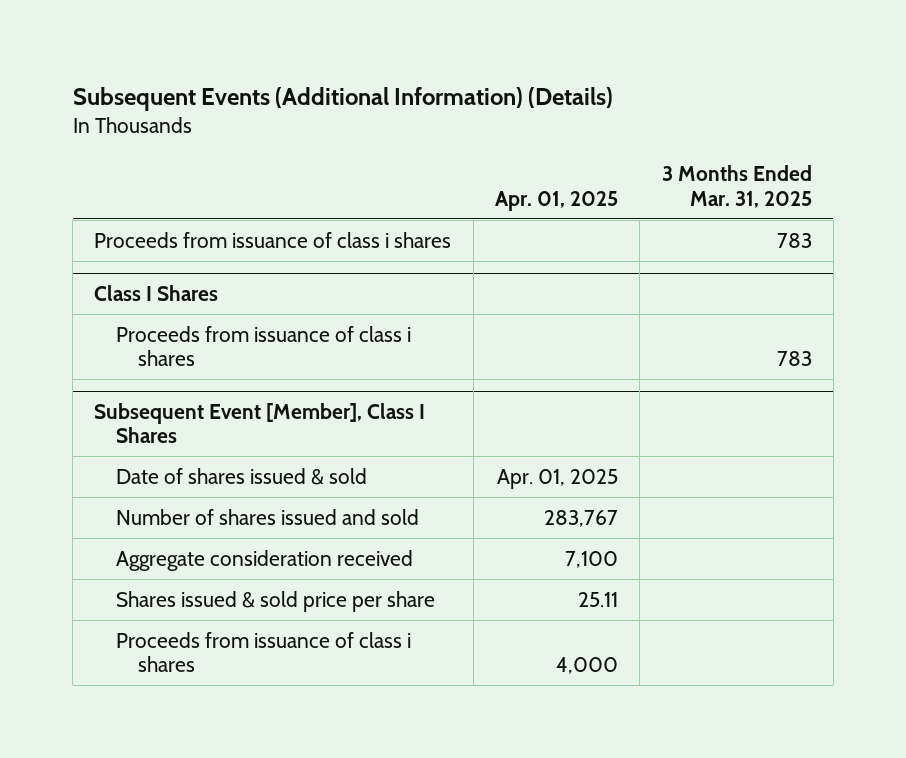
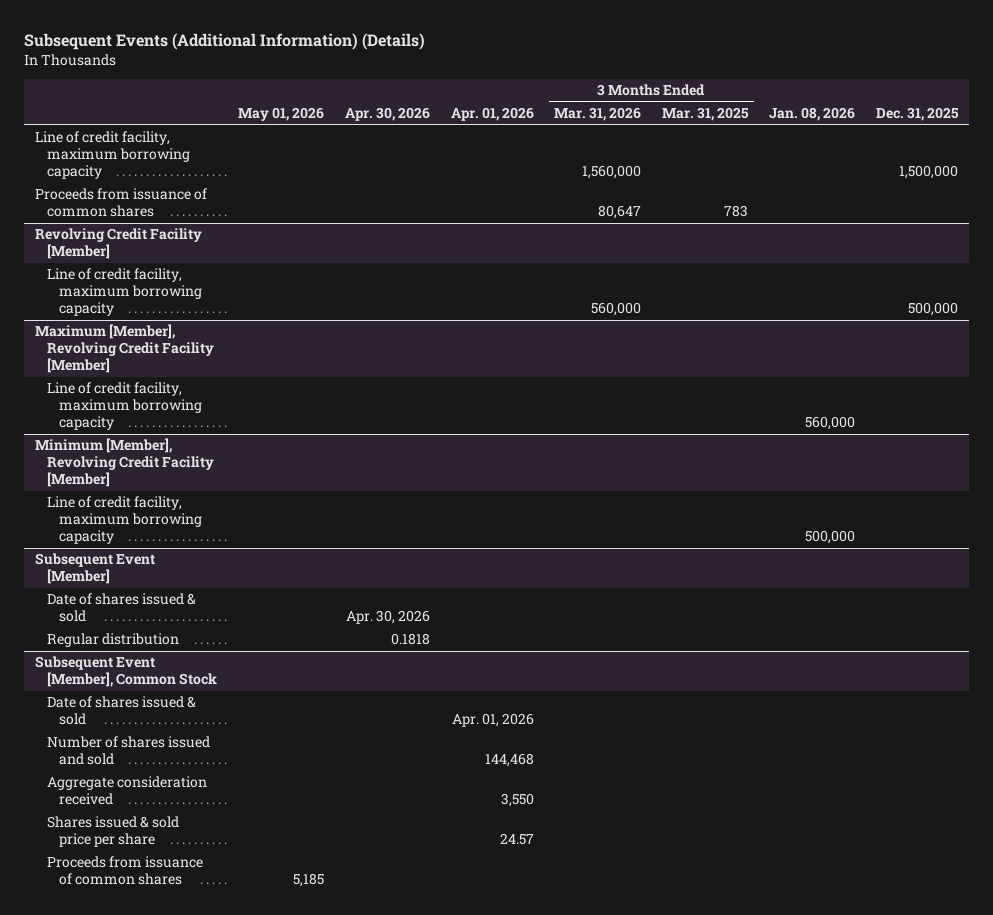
[495,190,619,211] Apr. 01, 2025 -> none
none -> [237,107,324,122] May 01, 2026
none -> [344,107,430,122] Apr. 30, 2026
none -> [450,107,534,122] Apr. 01, 2026
none -> [554,107,642,122] Mar. 31, 2026
none -> [769,107,856,122] Jan. 08, 2026
none -> [876,107,960,122] Dec. 31, 2025
[94,284,219,301] Class I Shares -> none
[116,325,412,367] Proceeds from issuance of class i shares -> none
none -> [34,131,190,180] Line of credit facility, maximum borrowing capacity
[94,231,452,248] Proceeds from issuance of class i shares -> [34,188,207,218] Proceeds from issuance of common shares
none -> [34,228,202,260] Revolving Credit Facility [Member]
none -> [46,268,202,317] Line of credit facility, maximum borrowing capacity
none -> [34,324,214,374] Maximum [Member], Revolving Credit Facility [Member]
none -> [46,382,202,431] Line of credit facility, maximum borrowing capacity
none -> [34,438,214,488] Minimum [Member], Revolving Credit Facility [Member]
none -> [46,496,202,545] Line of credit facility, maximum borrowing capacity
[94,402,426,444] Subsequent Event [Member], Class I Shares -> [34,553,155,585] Subsequent Event [Member]
[116,508,420,525] Number of shares issued and sold -> none
[116,549,414,571] Aggregate consideration received -> none
[116,590,436,612] Shares issued & sold price per share -> none
[116,631,412,673] Proceeds from issuance of class i shares -> none
none -> [46,633,179,648] Regular distribution
none -> [34,656,217,688] Subsequent Event [Member], Common Stock
none -> [46,696,196,726] Date of shares issued & sold
none -> [46,736,210,766] Number of shares issued and sold
none -> [46,776,207,806] Aggregate consideration received
none -> [46,816,179,848] Shares issued & sold price per share
none -> [46,856,203,886] Proceeds from issuance of common shares

